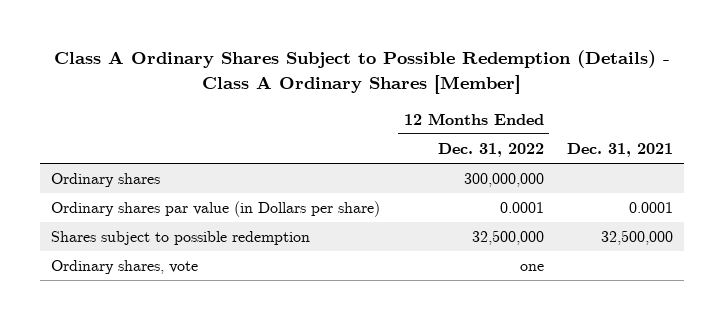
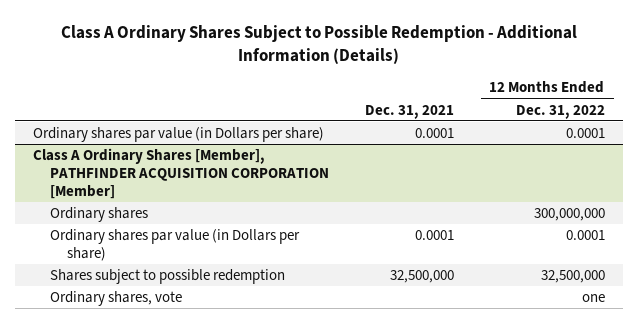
[54,50,671,94] Class A Ordinary Shares Subject to Possible Redemption (Details) - Class A Ordinary Shares [Member] -> [60,25,577,65] Class A Ordinary Shares Subject to Possible Redemption - Additional Information (Details)
none -> [32,127,324,143] Ordinary shares par value (in Dollars per share)
none -> [32,148,330,199] Class A Ordinary Shares [Member], PATHFINDER ACQUISITION CORPORATION [Member]

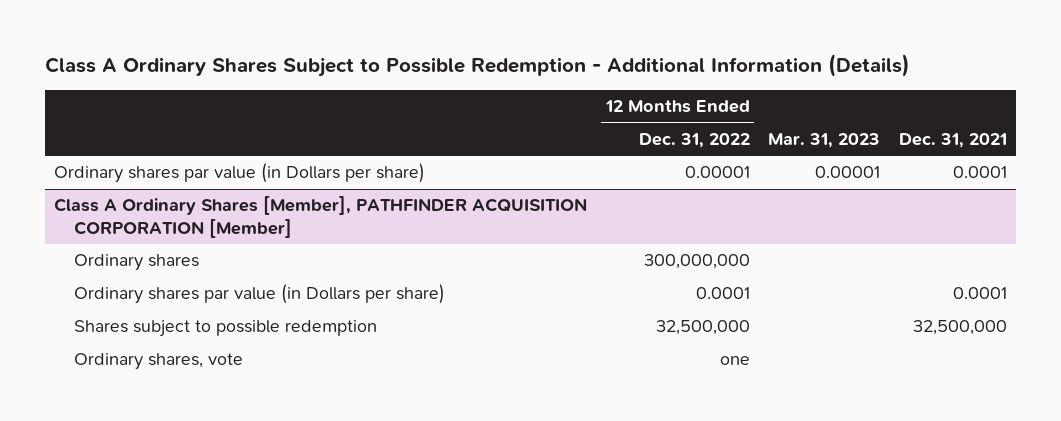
none -> [768,133,881,149] Mar. 31, 2023
[565,128,605,139] 0.0001 -> [684,166,750,179] 0.00001

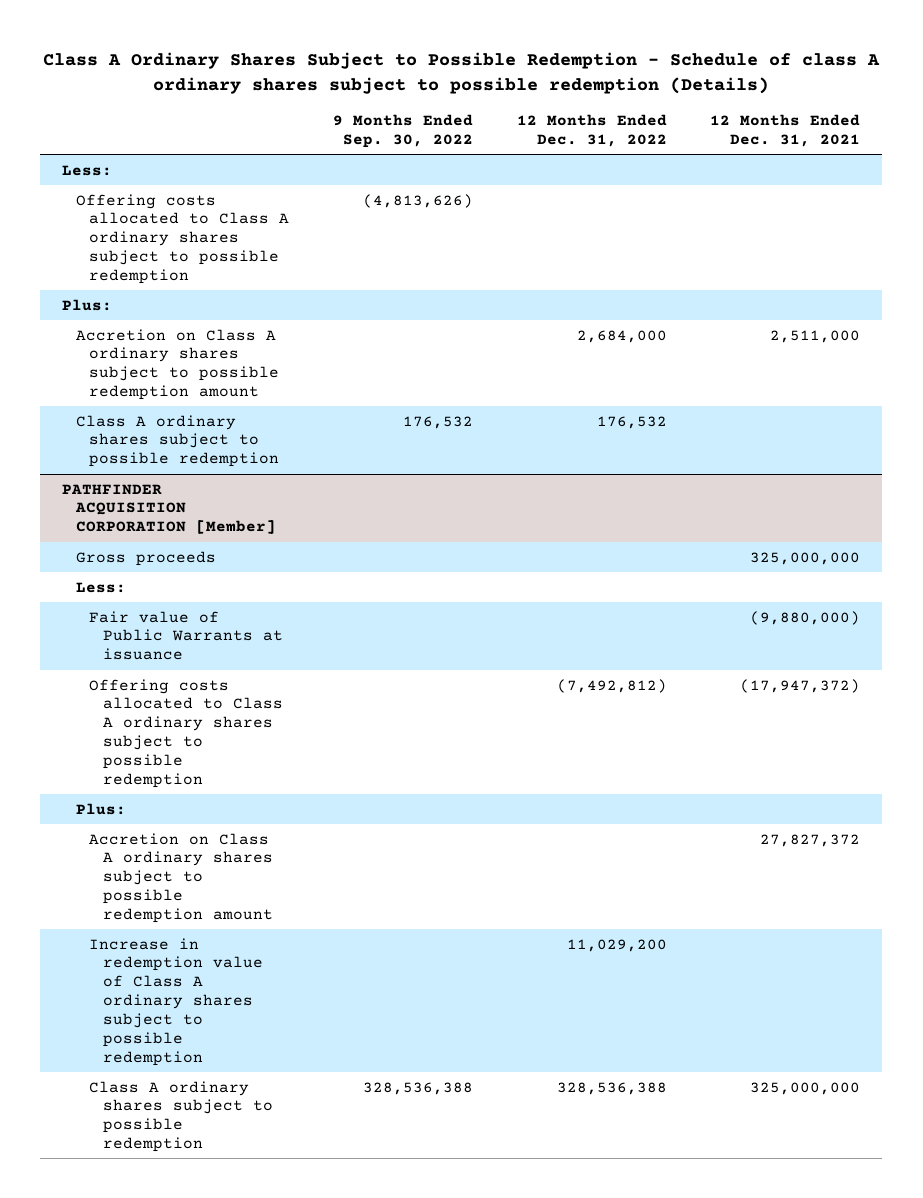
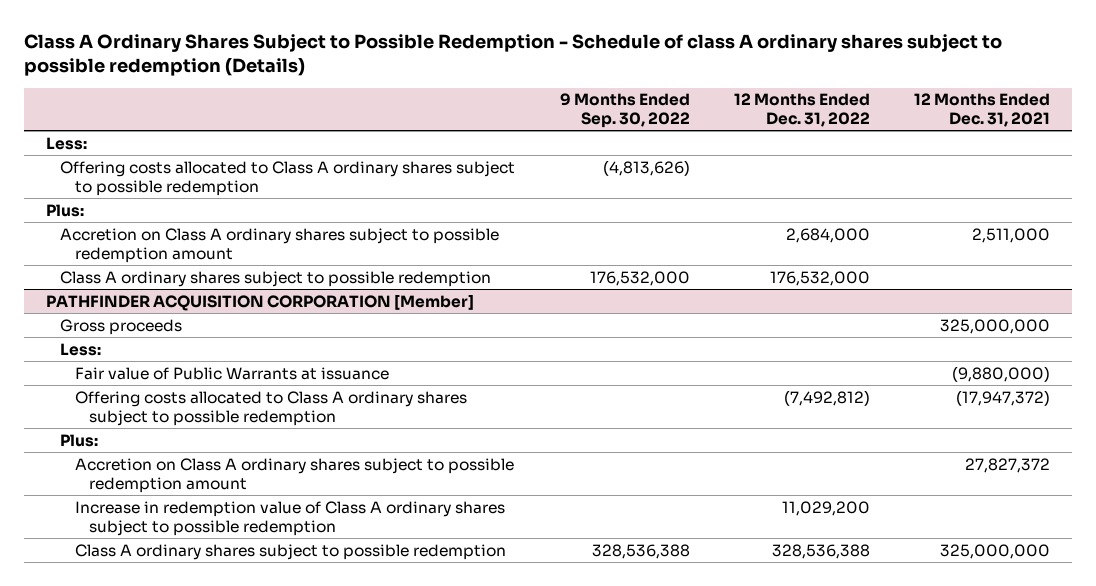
[403,415,474,429] 176,532 -> [589,270,690,286] 176,532,000
[596,415,667,429] 176,532 -> [769,270,870,286] 176,532,000

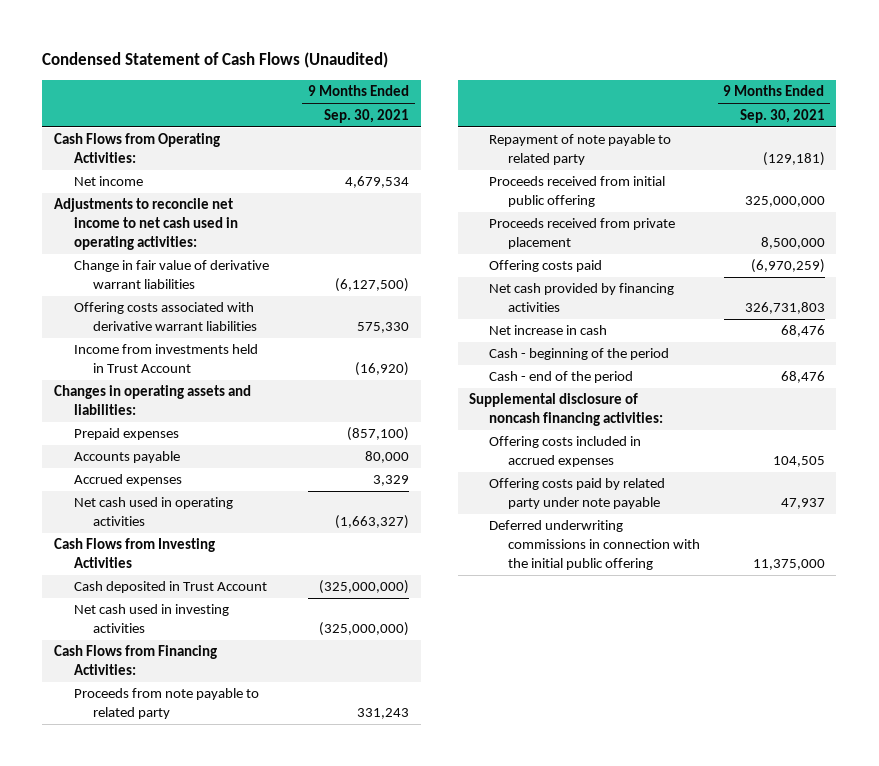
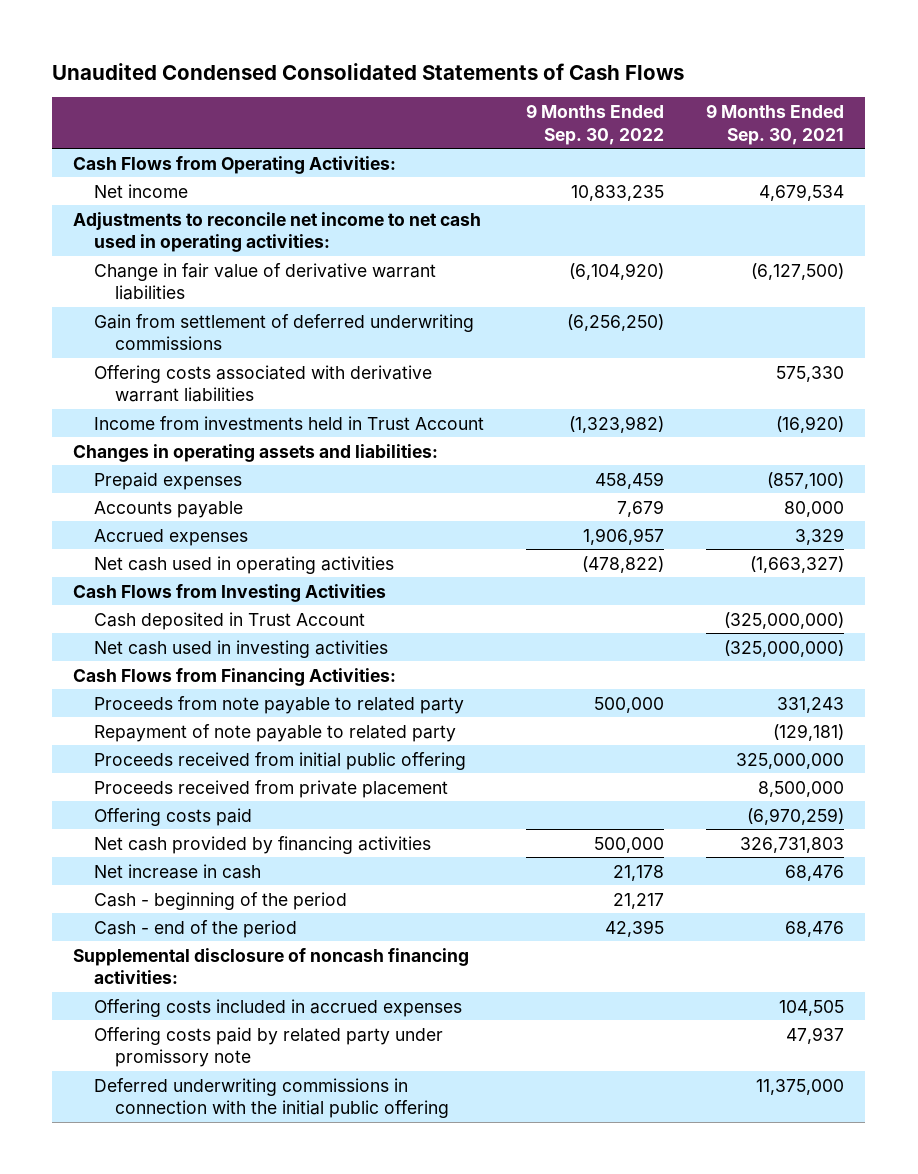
[42,52,389,69] Condensed Statement of Cash Flows (Unaudited) -> [52,62,685,80] Unaudited Condensed Consolidated Statements of Cash Flows
none -> [526,103,665,145] 9 Months Ended Sep. 30, 2022
none -> [94,313,475,351] Gain from settlement of deferred underwriting commissions
[488,478,665,510] Offering costs paid by related party under note payable -> [94,1026,444,1068] Offering costs paid by related party under promissory note

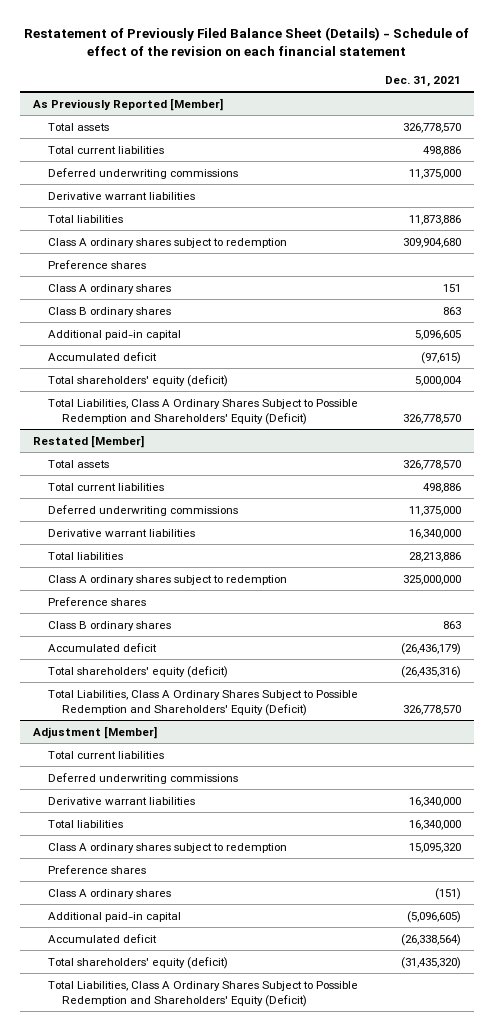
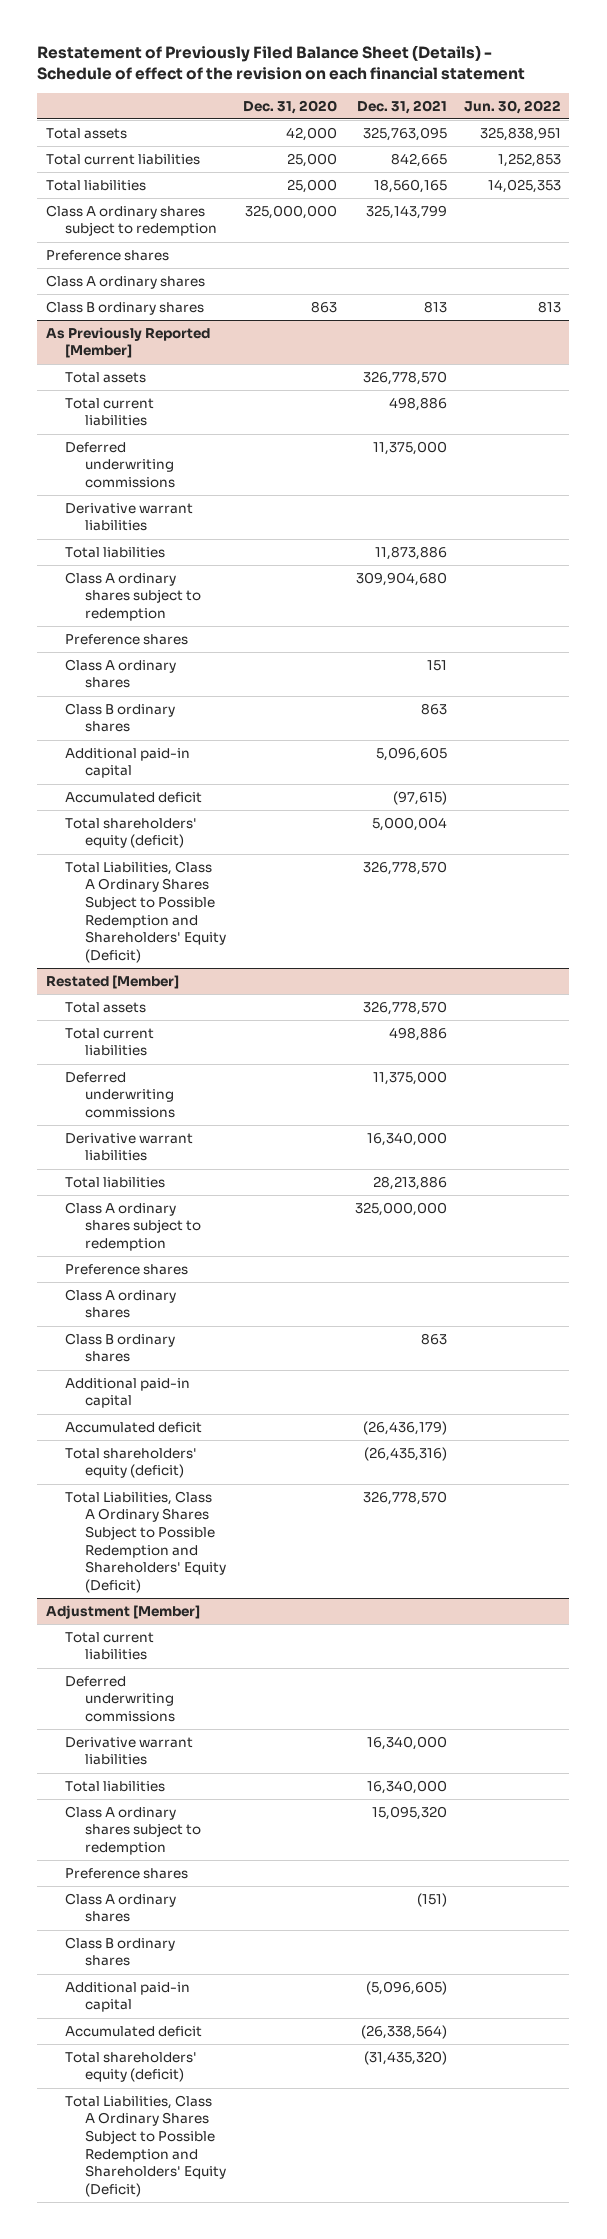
none -> [243,99,338,114] Dec. 31, 2020
none -> [463,99,561,114] Jun. 30, 2022
none -> [45,127,127,139] Total assets
none -> [45,153,200,165] Total current liabilities
none -> [45,179,146,191] Total liabilities
none -> [45,204,218,237] Class A ordinary shares subject to redemption
none -> [45,249,169,261] Preference shares
none -> [45,274,205,289] Class A ordinary shares
none -> [45,300,204,315] Class B ordinary shares
none -> [65,1288,177,1319] Class A ordinary shares
none -> [65,1377,191,1409] Additional paid-in capital
none -> [65,1936,176,1967] Class B ordinary shares

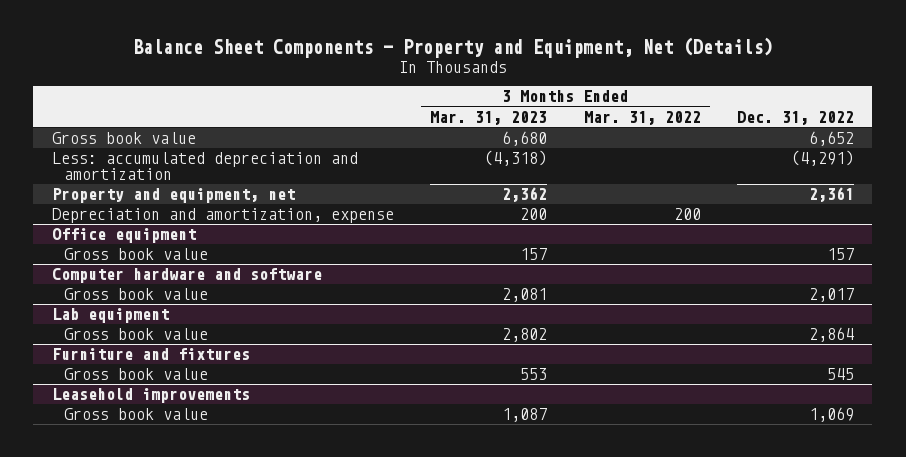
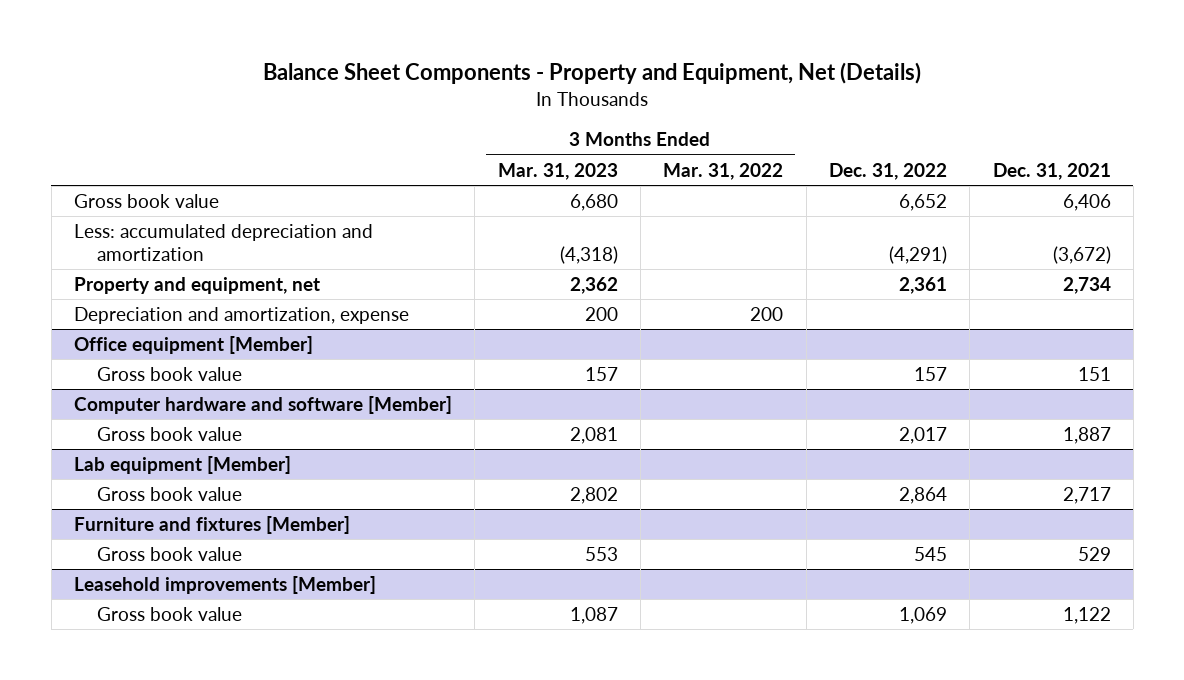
none -> [992,162,1111,180] Dec. 31, 2021
[51,228,196,244] Office equipment -> [73,335,313,354] Office equipment [Member]
[51,268,322,284] Computer hardware and software -> [73,395,452,414] Computer hardware and software [Member]
[51,308,169,324] Lab equipment -> [73,455,291,474] Lab equipment [Member]
[51,348,250,361] Furniture and fixtures -> [73,515,350,534] Furniture and fixtures [Member]
[51,388,250,404] Leasehold improvements -> [73,575,376,594] Leasehold improvements [Member]

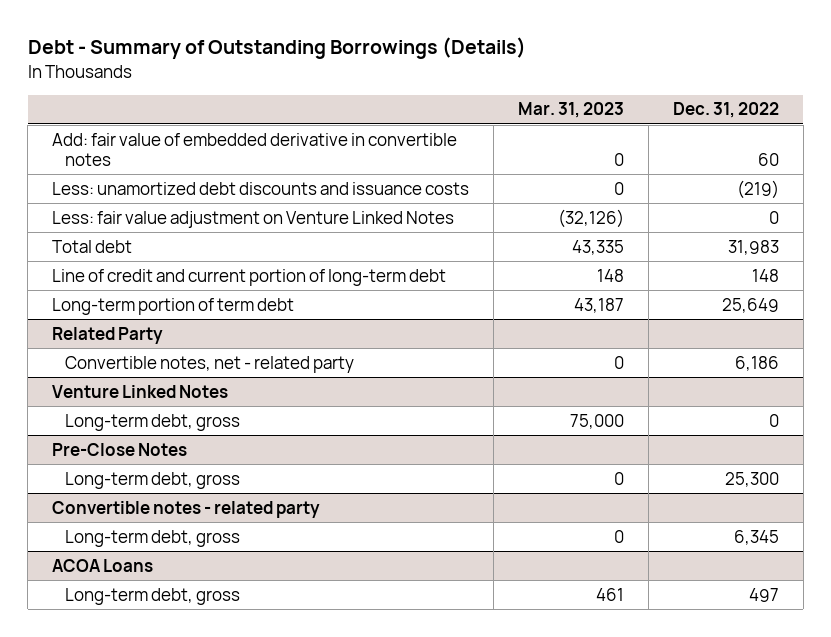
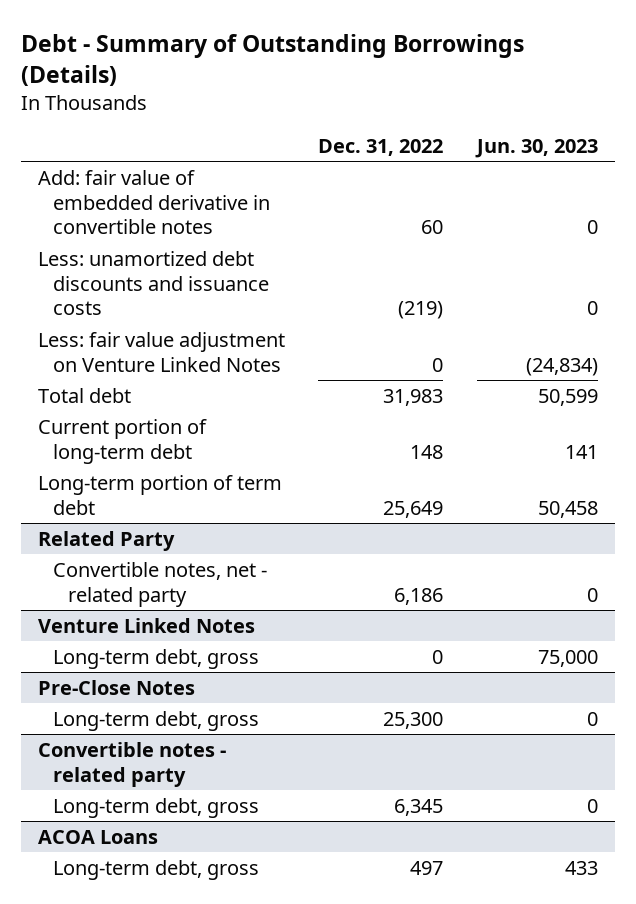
[518,102,625,119] Mar. 31, 2023 -> none
none -> [475,138,599,158] Jun. 30, 2023
[52,268,447,286] Line of credit and current portion of long-term debt -> [37,418,207,464] Current portion of long-term debt

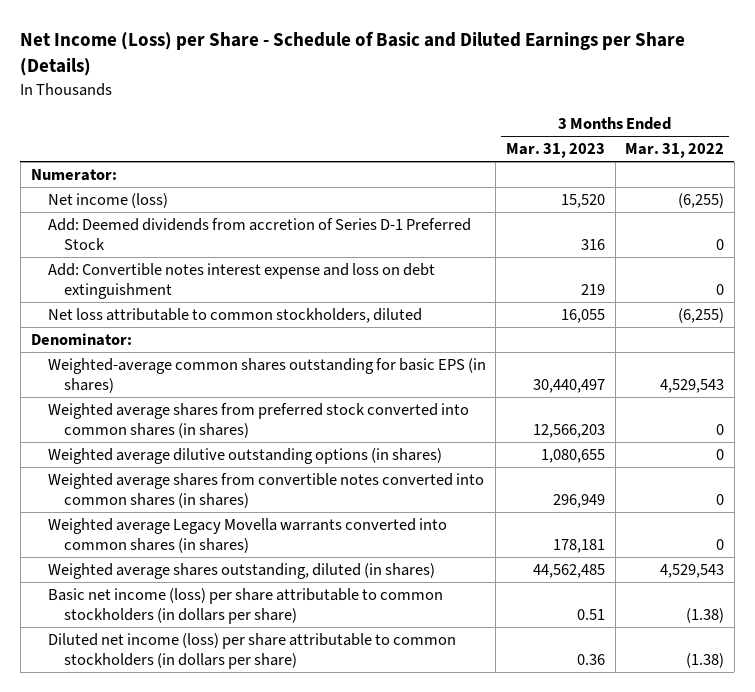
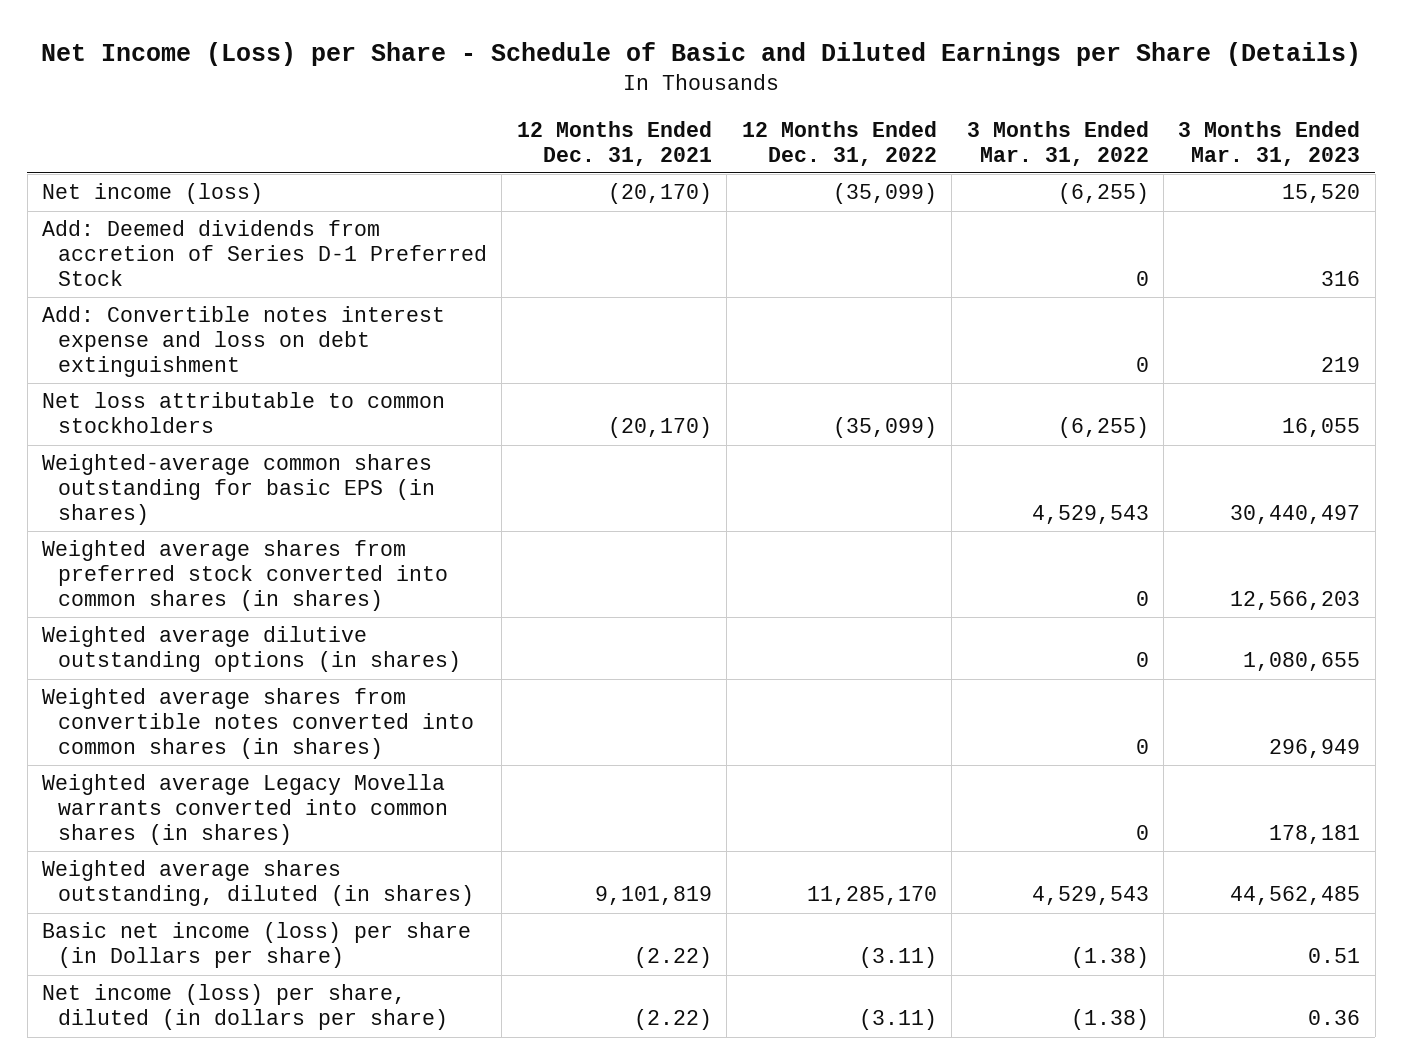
none -> [516,120,712,166] 12 Months Ended Dec. 31, 2021
none -> [741,120,937,166] 12 Months Ended Dec. 31, 2022
[30,169,117,182] Numerator: -> none
[30,333,132,347] Denominator: -> none
[47,308,422,324] Net loss attributable to common stockholders, diluted -> [41,392,445,434] Net loss attributable to common stockholders
[47,588,443,625] Basic net income (loss) per share attributable to common stockholders (in dollars per share) -> [41,922,471,969] Basic net income (loss) per share (in Dollars per share)
[47,633,456,670] Diluted net income (loss) per share attributable to common stockholders (in dollars per share) -> [41,984,449,1031] Net income (loss) per share, diluted (in dollars per share)

